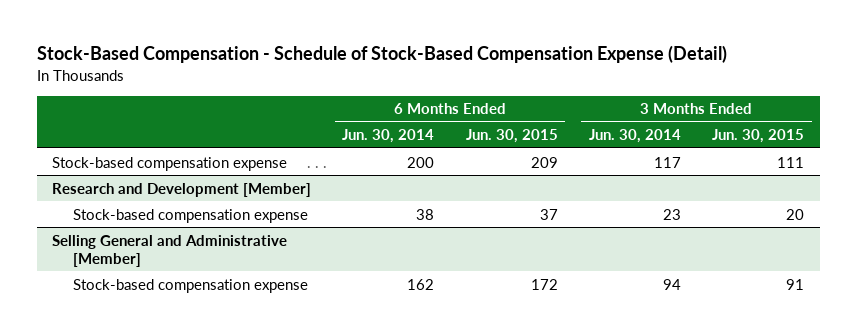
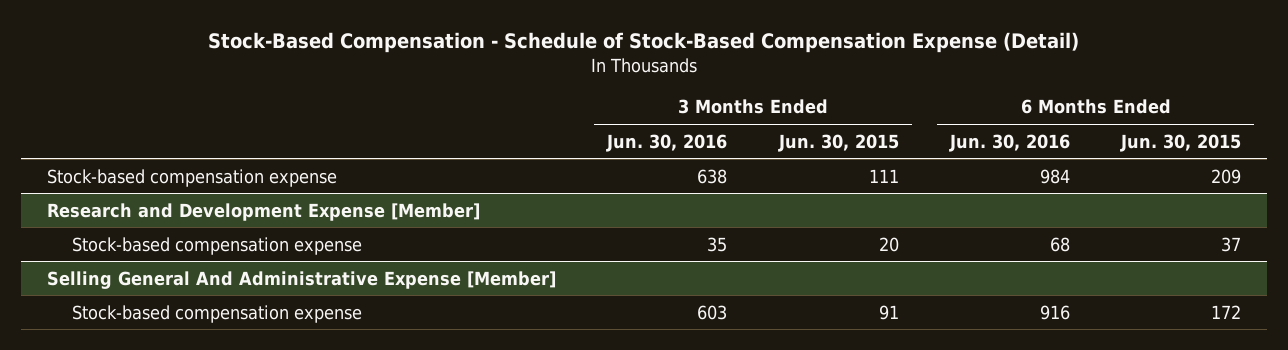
[342,129,435,144] Jun. 30, 2014 -> none
[588,129,681,144] Jun. 30, 2014 -> none
none -> [606,133,728,152] Jun. 30, 2016
none -> [949,133,1071,152] Jun. 30, 2016
[52,182,312,197] Research and Development [Member] -> [46,202,480,221] Research and Development Expense [Member]
[52,234,288,267] Selling General and Administrative [Member] -> [46,270,556,289] Selling General And Administrative Expense [Member]

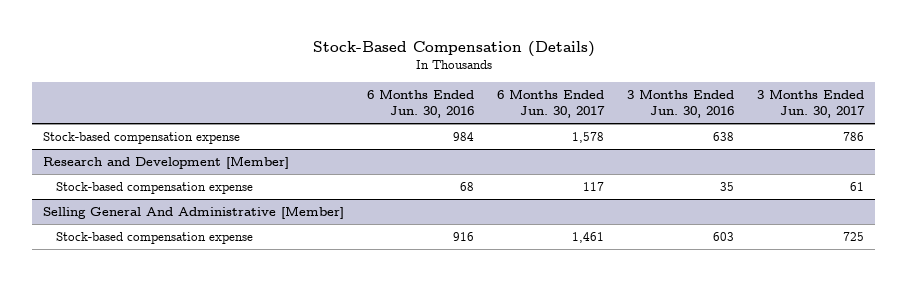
[208,32,1080,54] Stock-Based Compensation - Schedule of Stock-Based Compensation Expense (Detail) -> [312,40,595,57] Stock-Based Compensation (Details)
[777,133,899,152] Jun. 30, 2015 -> none
[1120,133,1242,152] Jun. 30, 2015 -> none
none -> [497,89,606,119] 6 Months Ended Jun. 30, 2017
none -> [756,89,865,119] 3 Months Ended Jun. 30, 2017
[46,202,480,221] Research and Development Expense [Member] -> [43,156,290,170] Research and Development [Member]
[46,270,556,289] Selling General And Administrative Expense [Member] -> [43,206,345,220] Selling General And Administrative [Member]

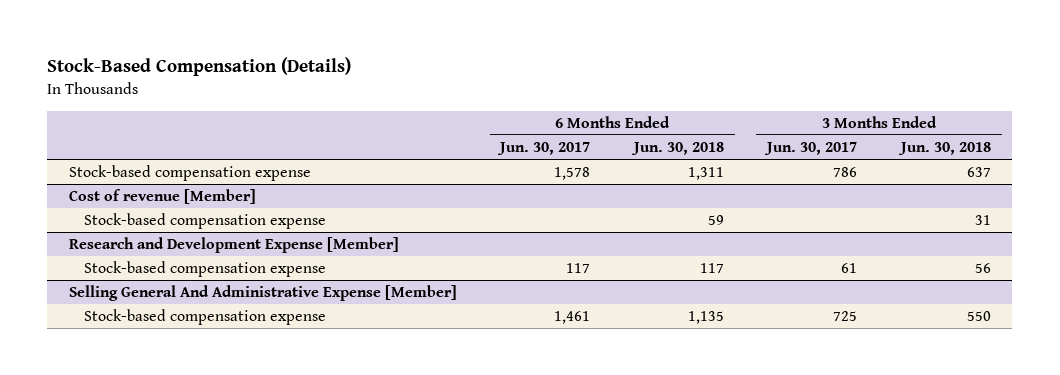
[367,89,475,119] 6 Months Ended Jun. 30, 2016 -> none
[626,89,734,119] 3 Months Ended Jun. 30, 2016 -> none
none -> [630,142,724,156] Jun. 30, 2018
none -> [897,142,991,156] Jun. 30, 2018
none -> [68,189,256,205] Cost of revenue [Member]
none -> [83,213,326,230] Stock-based compensation expense
[43,156,290,170] Research and Development [Member] -> [68,237,399,254] Research and Development Expense [Member]
[43,206,345,220] Selling General And Administrative [Member] -> [68,285,457,302] Selling General And Administrative Expense [Member]

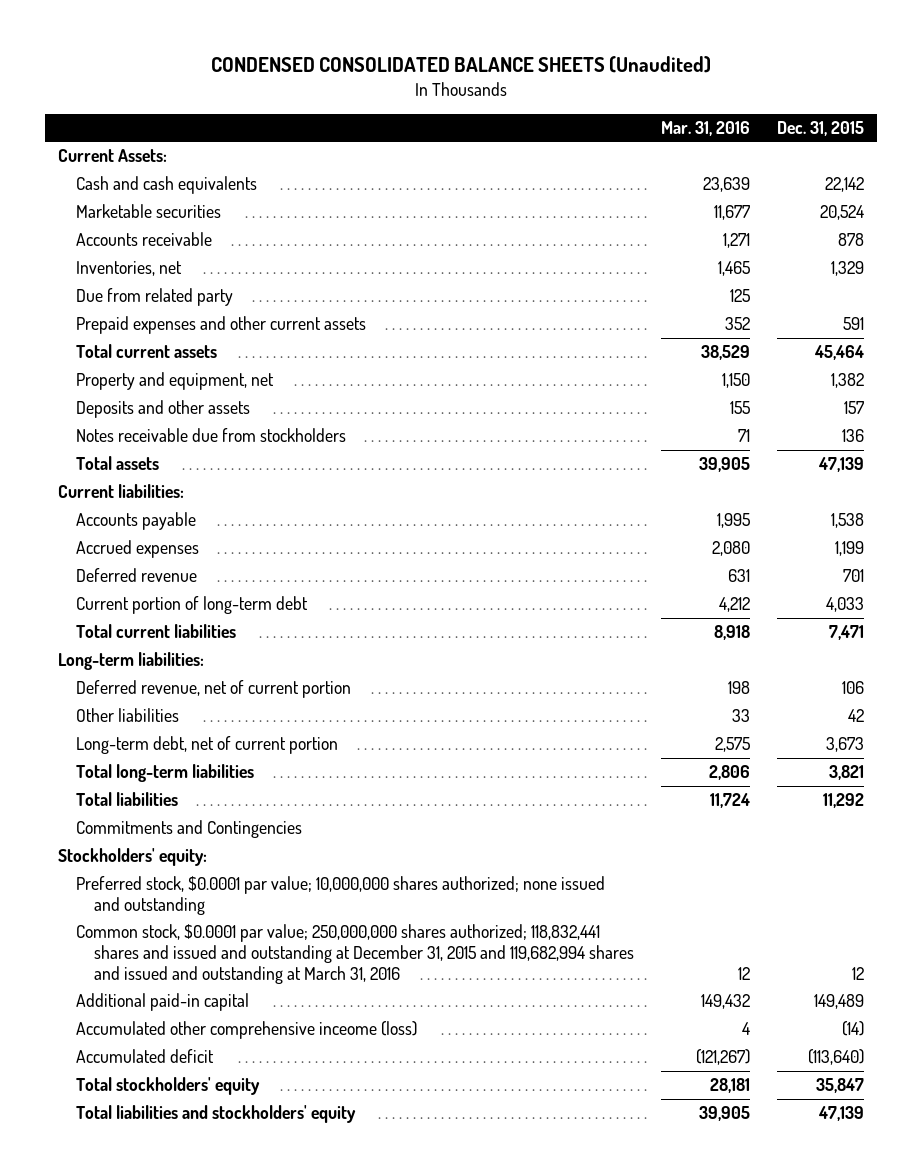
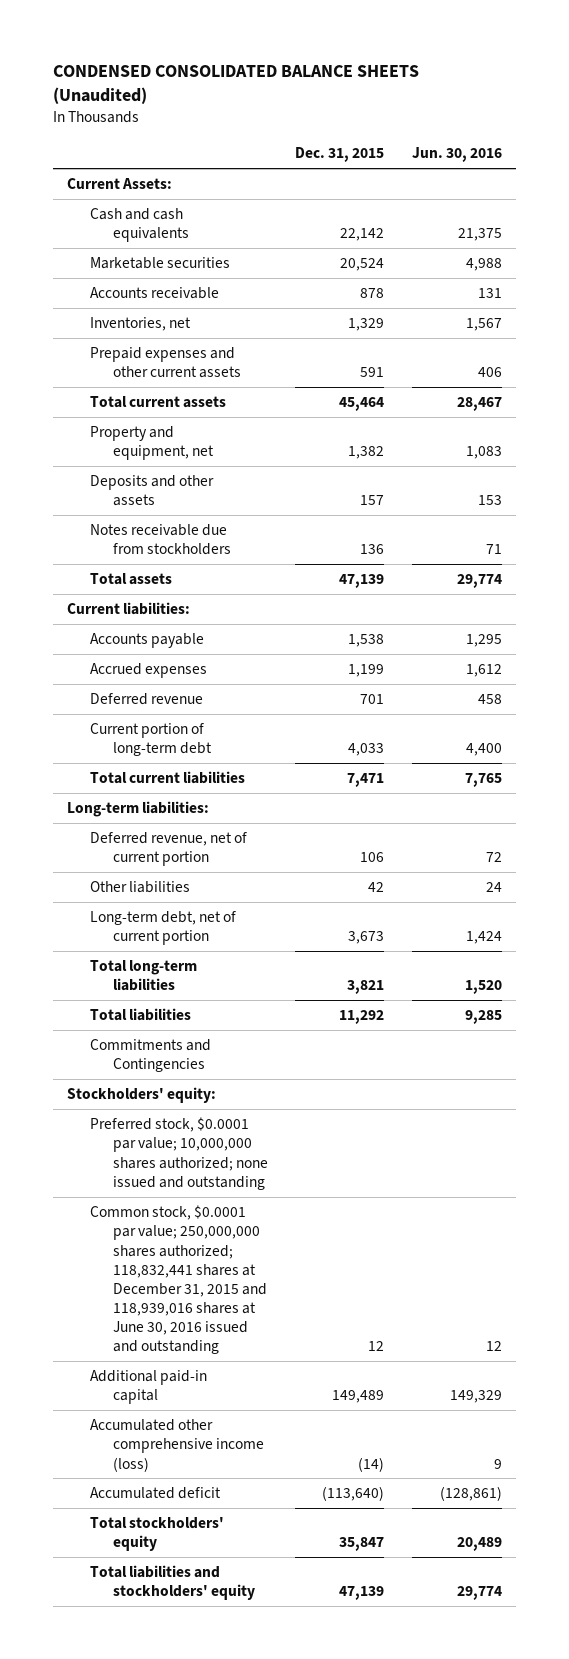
[660,121,750,137] Mar. 31, 2016 -> none
none -> [411,147,502,163] Jun. 30, 2016
[75,288,233,307] Due from related party -> none
[75,924,634,984] Common stock, $0.0001 par value; 250,000,000 shares authorized; 118,832,441 shares and issued and outstanding at December 31, 2015 and 119,682,994 shares and issued and outstanding at March 31, 2016 -> [89,1205,267,1355] Common stock, $0.0001 par value; 250,000,000 shares authorized; 118,832,441 shares at December 31, 2015 and 118,939,016 shares at June 30, 2016 issued and outstanding
[75,1021,417,1040] Accumulated other comprehensive inceome (loss) -> [89,1419,264,1472] Accumulated other comprehensive income (loss)

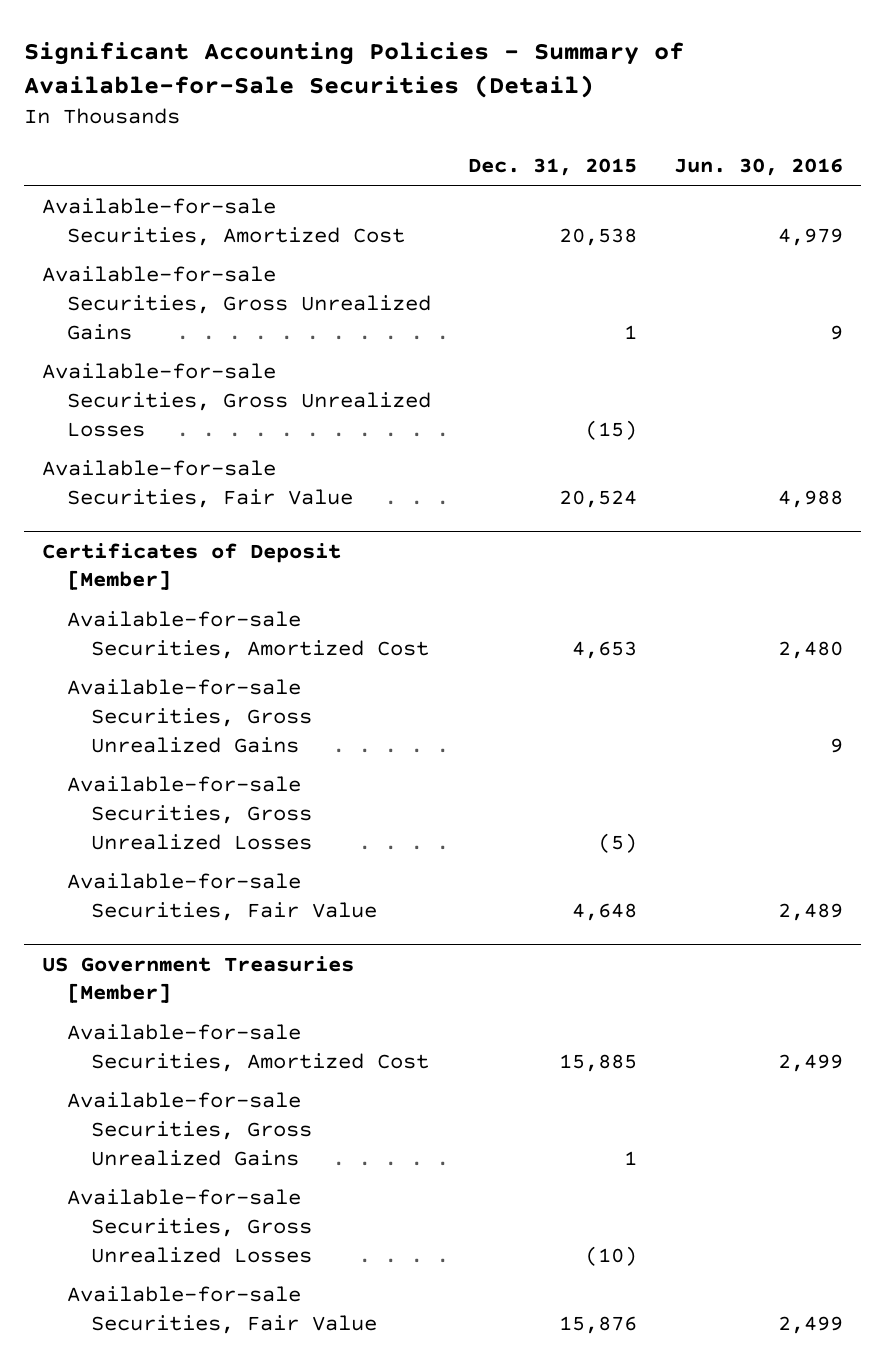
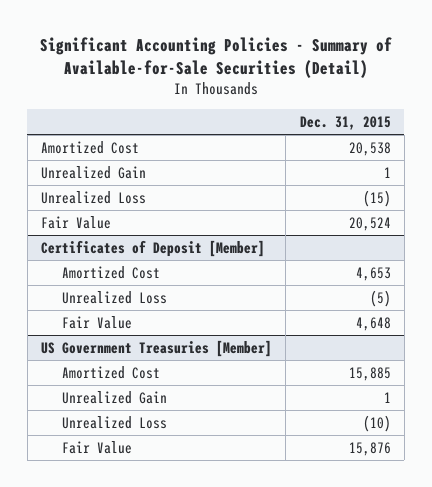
[673,158,843,177] Jun. 30, 2016 -> none
[42,198,405,247] Available-for-sale Securities, Amortized Cost -> [41,140,140,154] Amortized Cost
[42,266,431,340] Available-for-sale Securities, Gross Unrealized Gains -> [41,165,147,179] Unrealized Gain
[42,363,431,437] Available-for-sale Securities, Gross Unrealized Losses -> [41,190,147,204] Unrealized Loss
[42,460,353,509] Available-for-sale Securities, Fair Value -> [41,215,112,229] Fair Value
[66,679,313,753] Available-for-sale Securities, Gross Unrealized Gains -> none
[66,611,430,660] Available-for-sale Securities, Amortized Cost -> [61,265,160,279] Amortized Cost
[66,776,313,850] Available-for-sale Securities, Gross Unrealized Losses -> [61,290,167,304] Unrealized Loss
[66,873,378,922] Available-for-sale Securities, Fair Value -> [61,315,132,329] Fair Value
[66,1024,430,1073] Available-for-sale Securities, Amortized Cost -> [61,365,160,379] Amortized Cost
[66,1092,313,1166] Available-for-sale Securities, Gross Unrealized Gains -> [61,390,167,404] Unrealized Gain
[66,1189,313,1263] Available-for-sale Securities, Gross Unrealized Losses -> [61,415,167,429] Unrealized Loss
[66,1286,378,1335] Available-for-sale Securities, Fair Value -> [61,440,132,454] Fair Value

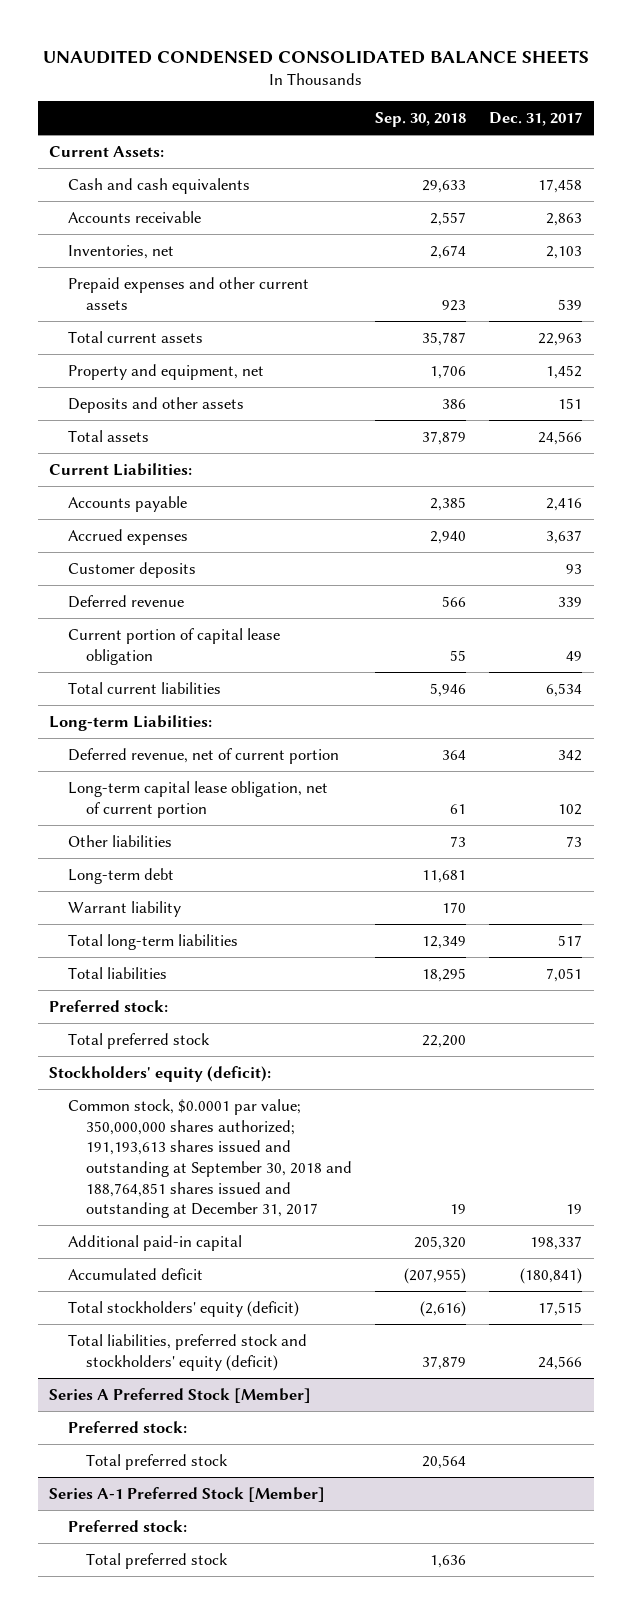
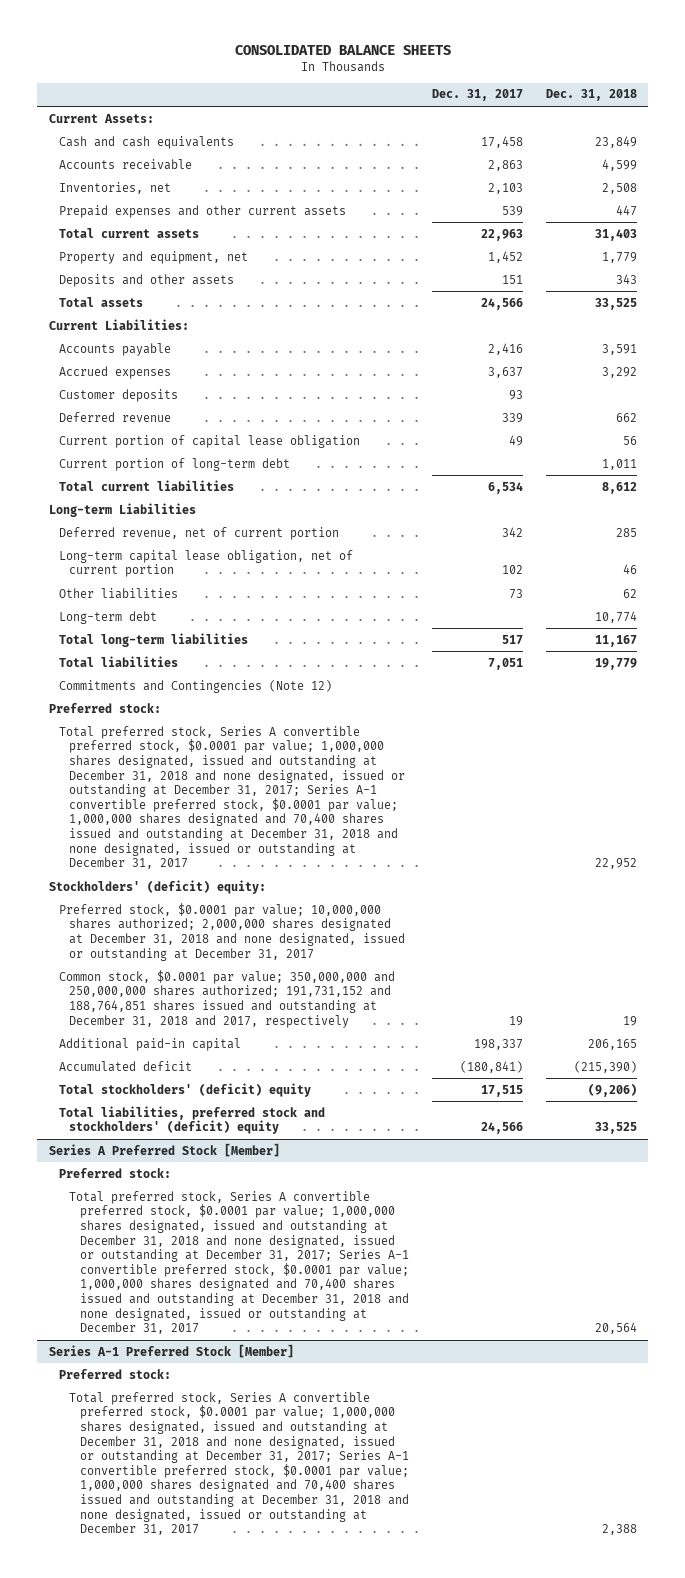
[42,50,589,65] UNAUDITED CONDENSED CONSOLIDATED BALANCE SHEETS -> [234,45,451,56] CONSOLIDATED BALANCE SHEETS
[375,112,467,128] Sep. 30, 2018 -> none
none -> [545,89,637,102] Dec. 31, 2018
none -> [59,457,291,471] Current portion of long-term debt
[49,714,213,731] Long-term Liabilities: -> [48,502,196,517] Long-term Liabilities
[67,900,181,917] Warrant liability -> none
none -> [59,679,333,693] Commitments and Contingencies (Note 12)
[67,1032,210,1049] Total preferred stock -> [59,725,406,870] Total preferred stock, Series A convertible preferred stock, $0.0001 par value; 1,000,000 shares designated, issued and outstanding at December 31, 2018 and none designated, issued or outstanding at December 31, 2017; Series A-1 convertible preferred stock, $0.0001 par value; 1,000,000 shares designated and 70,400 shares issued and outstanding at December 31, 2018 and none designated, issued or outstanding at December 31, 2017
[49,1065,272,1082] Stockholders' equity (deficit): -> [48,879,266,894] Stockholders' (deficit) equity:
none -> [59,902,406,961] Preferred stock, $0.0001 par value; 10,000,000 shares authorized; 2,000,000 shares designated at December 31, 2018 and none designated, issued or outstanding at December 31, 2017
[67,1098,353,1219] Common stock, $0.0001 par value; 350,000,000 shares authorized; 191,193,613 shares issued and outstanding at September 30, 2018 and 188,764,851 shares issued and outstanding at December 31, 2017 -> [59,969,396,1028] Common stock, $0.0001 par value; 350,000,000 and 250,000,000 shares authorized; 191,731,152 and 188,764,851 shares issued and outstanding at December 31, 2018 and 2017, respectively
[67,1300,299,1317] Total stockholders' equity (deficit) -> [59,1082,312,1097] Total stockholders' (deficit) equity
[67,1333,307,1371] Total liabilities, preferred stock and stockholders' equity (deficit) -> [59,1105,326,1135] Total liabilities, preferred stock and stockholders' (deficit) equity
[86,1453,229,1470] Total preferred stock -> [69,1190,409,1335] Total preferred stock, Series A convertible preferred stock, $0.0001 par value; 1,000,000 shares designated, issued and outstanding at December 31, 2018 and none designated, issued or outstanding at December 31, 2017; Series A-1 convertible preferred stock, $0.0001 par value; 1,000,000 shares designated and 70,400 shares issued and outstanding at December 31, 2018 and none designated, issued or outstanding at December 31, 2017
[86,1552,229,1569] Total preferred stock -> [69,1391,409,1536] Total preferred stock, Series A convertible preferred stock, $0.0001 par value; 1,000,000 shares designated, issued and outstanding at December 31, 2018 and none designated, issued or outstanding at December 31, 2017; Series A-1 convertible preferred stock, $0.0001 par value; 1,000,000 shares designated and 70,400 shares issued and outstanding at December 31, 2018 and none designated, issued or outstanding at December 31, 2017

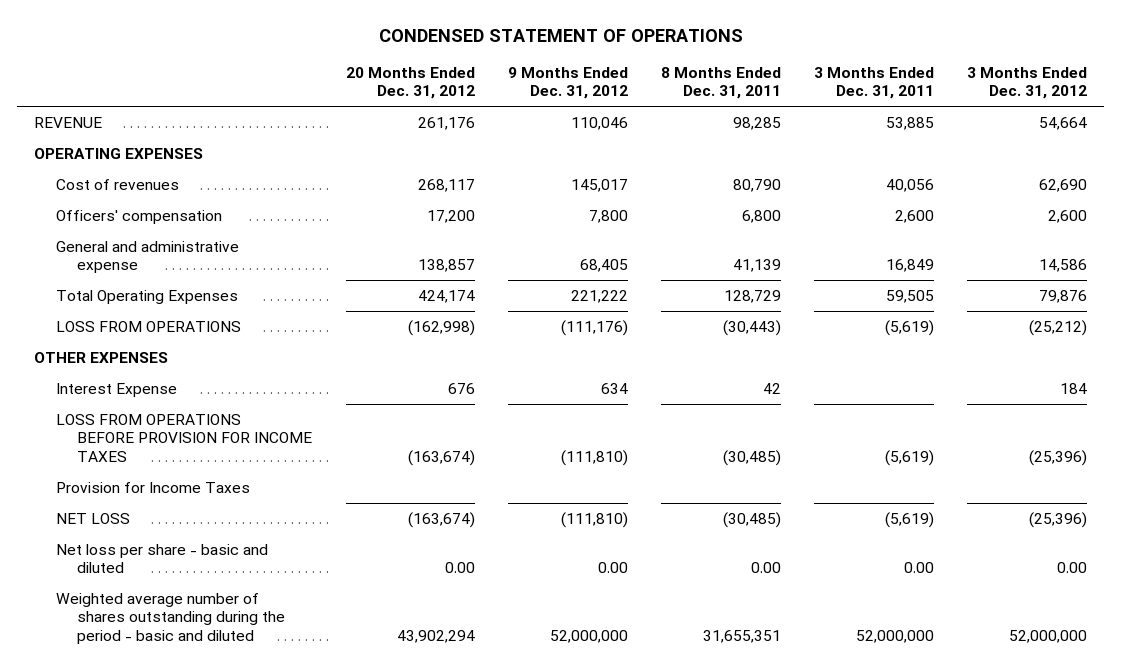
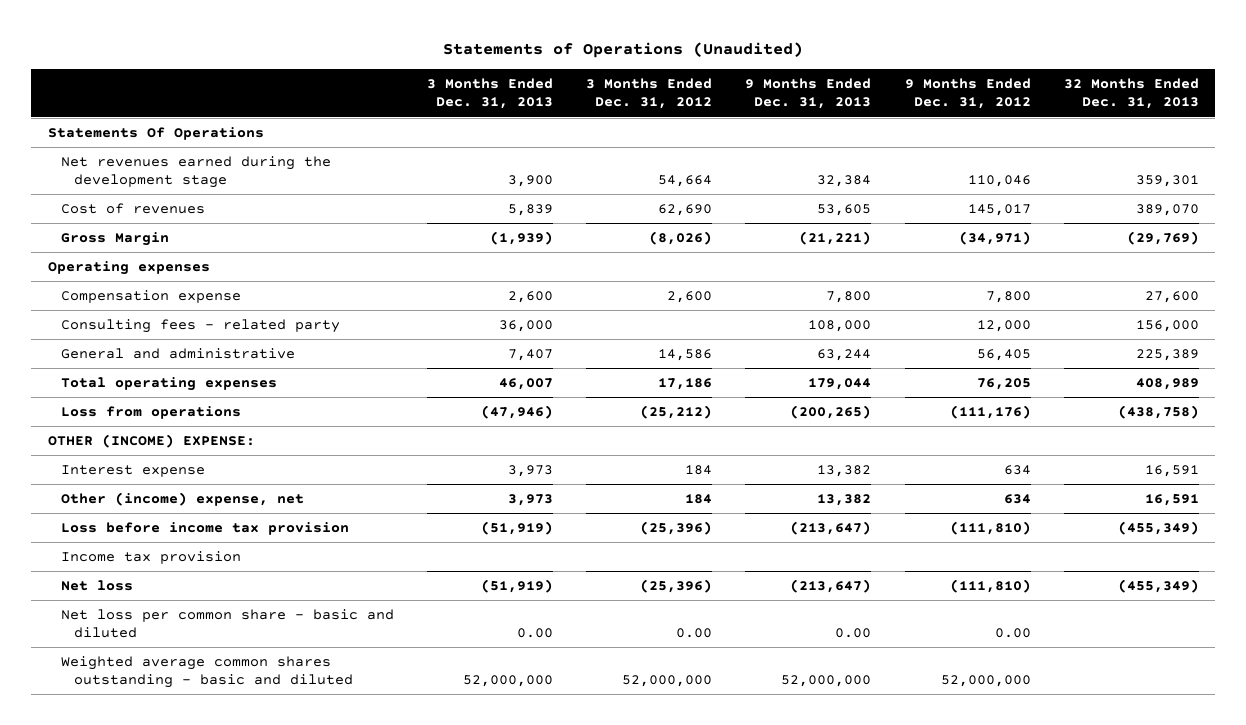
[378,28,743,42] CONDENSED STATEMENT OF OPERATIONS -> [443,42,804,59] Statements of Operations (Unaudited)
[345,66,475,100] 20 Months Ended Dec. 31, 2012 -> none
[660,66,781,100] 8 Months Ended Dec. 31, 2011 -> none
[814,66,935,100] 3 Months Ended Dec. 31, 2011 -> none
none -> [427,78,554,110] 3 Months Ended Dec. 31, 2013
none -> [745,78,872,110] 9 Months Ended Dec. 31, 2013
none -> [1063,78,1199,110] 32 Months Ended Dec. 31, 2013
[34,147,204,159] OPERATING EXPENSES -> none
none -> [47,127,264,141] Statements Of Operations
[34,116,103,128] REVENUE -> [60,156,331,189] Net revenues earned during the development stage
none -> [60,232,169,247] Gross Margin
none -> [47,261,210,276] Operating expenses
[55,209,222,224] Officers' compensation -> [60,290,241,304] Compensation expense
none -> [60,319,340,334] Consulting fees - related party
[55,240,239,274] General and administrative expense -> [60,348,295,360] General and administrative
[579,259,628,273] 68,405 -> [976,349,1031,362] 56,405
[55,289,238,304] Total Operating Expenses -> [60,377,277,392] Total operating expenses
[570,289,628,303] 221,222 -> [976,378,1031,391] 76,205
[1039,289,1088,303] 79,876 -> [658,378,713,391] 17,186
[55,320,241,332] LOSS FROM OPERATIONS -> [60,406,241,420] Loss from operations
[34,351,169,363] OTHER EXPENSES -> [47,434,255,449] OTHER (INCOME) EXPENSE:
[55,382,177,397] Interest Expense -> [60,465,205,478] Interest expense
none -> [60,492,304,507] Other (income) expense, net
[55,413,313,463] LOSS FROM OPERATIONS BEFORE PROVISION FOR INCOME TAXES -> [60,522,349,536] Loss before income tax provision
[55,481,250,493] Provision for Income Taxes -> [60,551,241,565] Income tax provision
[55,512,130,524] NET LOSS -> [60,580,133,592] Net loss
[55,543,268,574] Net loss per share - basic and diluted -> [60,609,394,639] Net loss per common share - basic and diluted
[55,592,286,645] Weighted average number of shares outstanding during the period - basic and diluted -> [60,656,354,689] Weighted average common shares outstanding - basic and diluted

